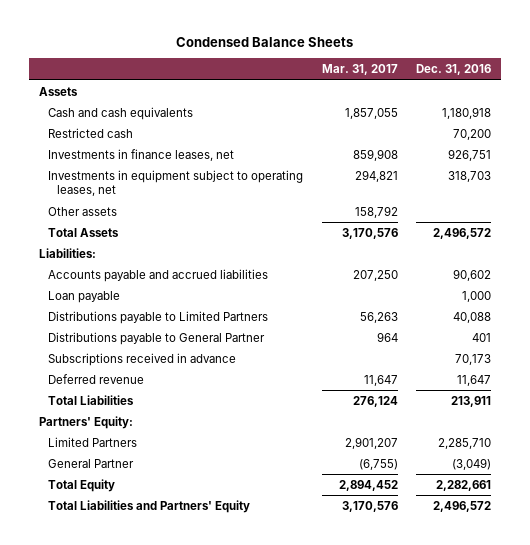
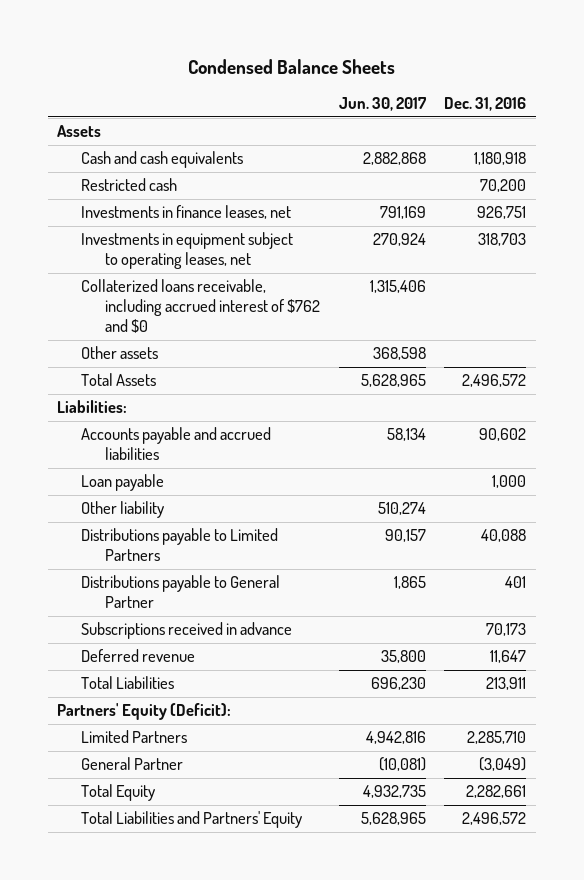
[321,64,398,76] Mar. 31, 2017 -> none
none -> [338,97,427,112] Jun. 30, 2017
none -> [81,279,321,334] Collaterized loans receivable, including accrued interest of $762 and $0
none -> [81,501,165,519] Other liability
[38,415,133,429] Partners' Equity: -> [57,703,232,721] Partners' Equity (Deficit):

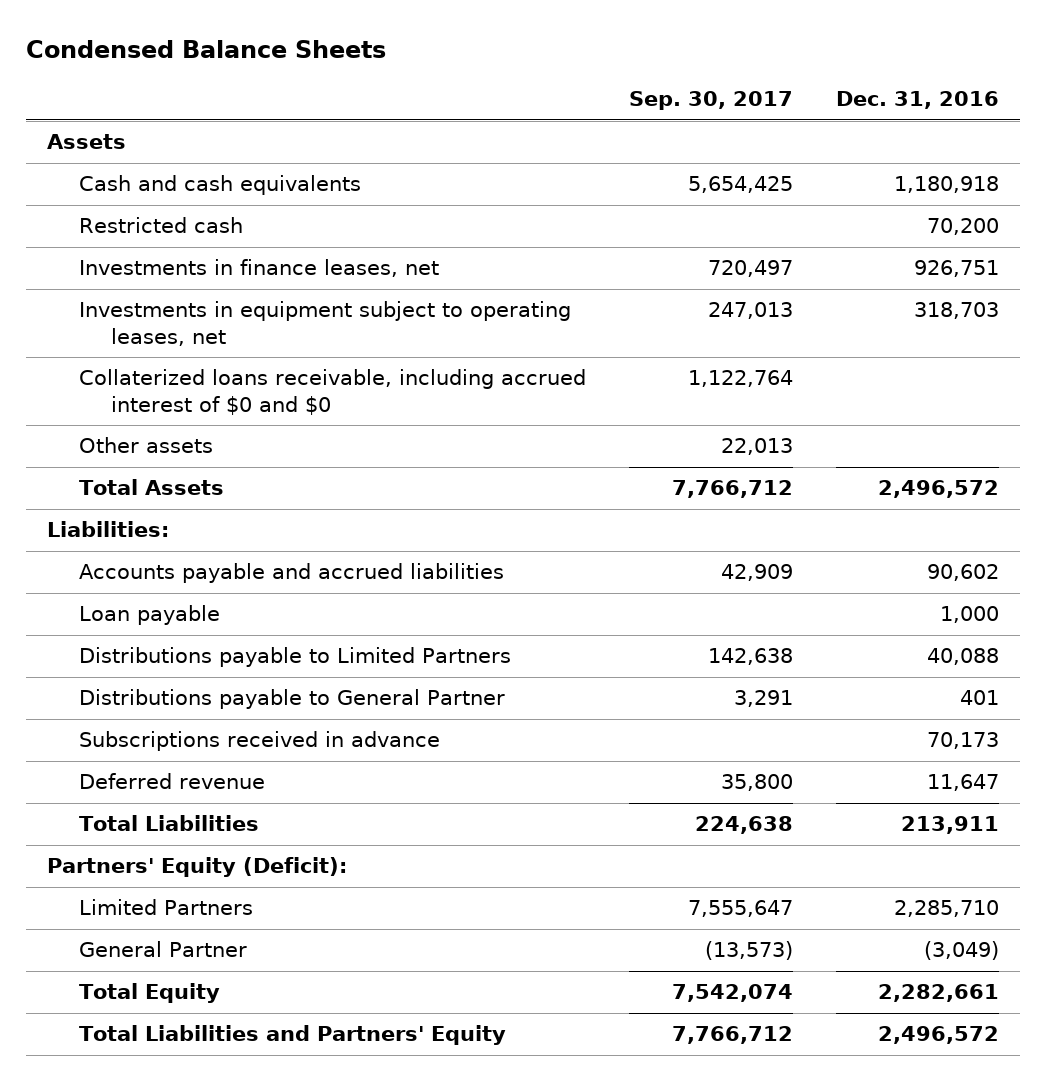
[338,97,427,112] Jun. 30, 2017 -> none
none -> [628,91,793,111] Sep. 30, 2017
[81,279,321,334] Collaterized loans receivable, including accrued interest of $762 and $0 -> [79,369,587,415] Collaterized loans receivable, including accrued interest of $0 and $0
[81,501,165,519] Other liability -> none

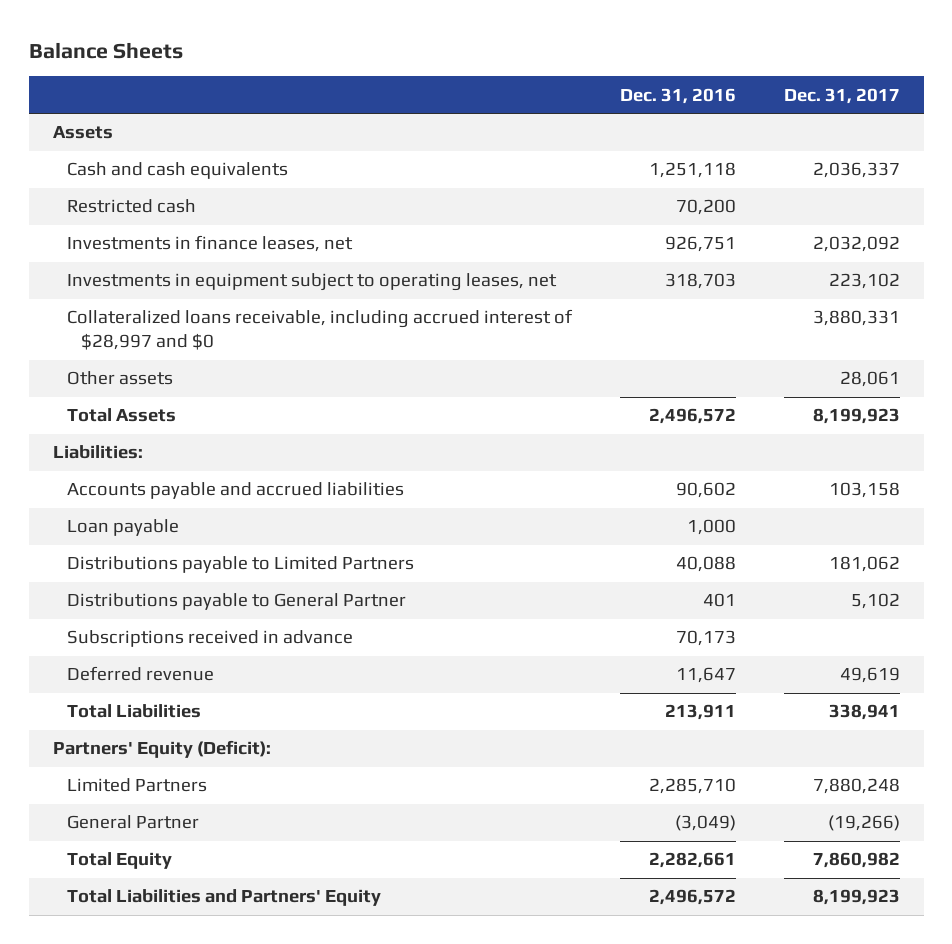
[25,39,386,58] Condensed Balance Sheets -> [28,41,183,59] Balance Sheets
[628,91,793,111] Sep. 30, 2017 -> none
none -> [783,87,900,104] Dec. 31, 2017
[893,176,999,194] 1,180,918 -> [648,162,736,179] 1,251,118
[79,369,587,415] Collaterized loans receivable, including accrued interest of $0 and $0 -> [66,309,573,351] Collateralized loans receivable, including accrued interest of $28,997 and $0

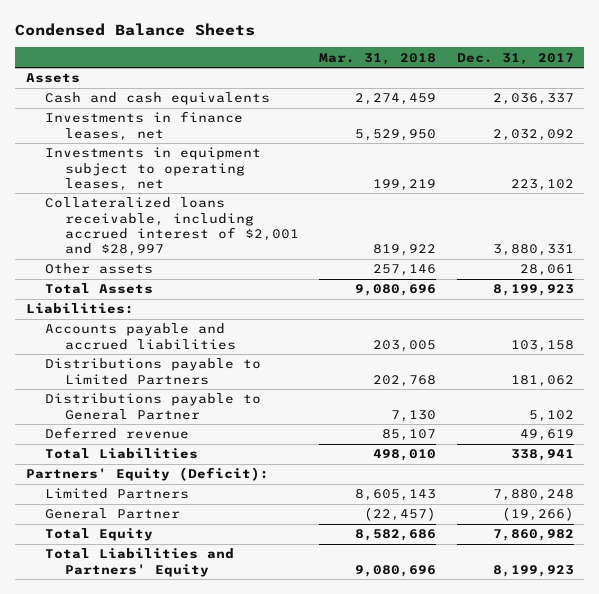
[28,41,183,59] Balance Sheets -> [15,22,256,36] Condensed Balance Sheets
[619,87,736,104] Dec. 31, 2016 -> none
none -> [319,52,437,65] Mar. 31, 2018
[66,199,196,214] Restricted cash -> none
[66,309,573,351] Collateralized loans receivable, including accrued interest of $28,997 and $0 -> [45,197,299,256] Collateralized loans receivable, including accrued interest of $2,001 and $28,997
[66,519,179,537] Loan payable -> none
[66,630,353,648] Subscriptions received in advance -> none

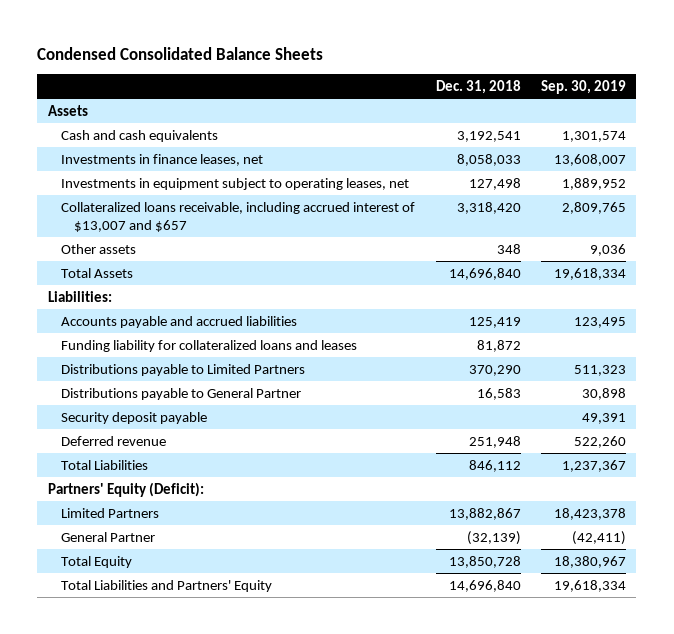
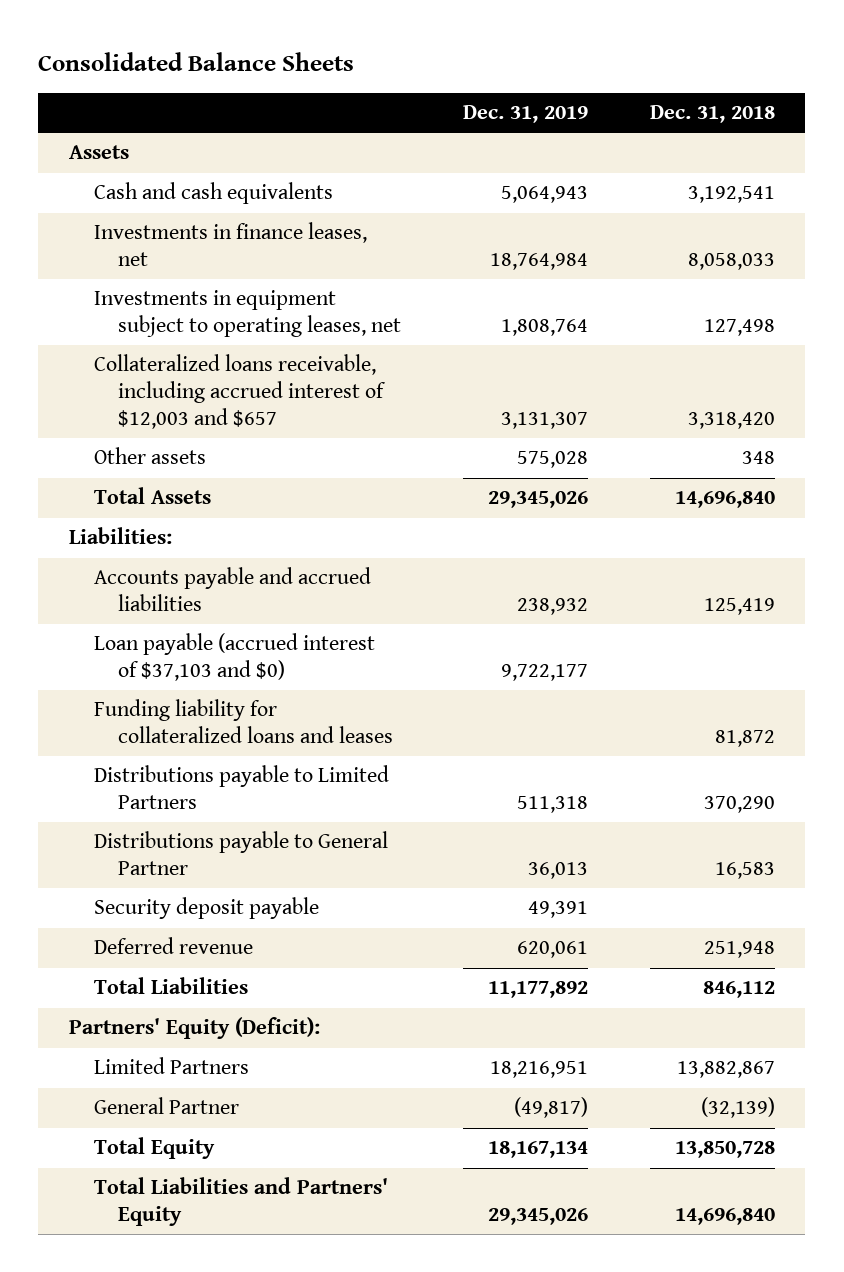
[37,46,324,60] Condensed Consolidated Balance Sheets -> [38,52,355,72] Consolidated Balance Sheets
[541,79,627,94] Sep. 30, 2019 -> none
none -> [462,105,588,124] Dec. 31, 2019
[60,201,415,233] Collateralized loans receivable, including accrued interest of $13,007 and $657 -> [93,354,387,429] Collateralized loans receivable, including accrued interest of $12,003 and $657
none -> [93,633,375,682] Loan payable (accrued interest of $37,103 and $0)

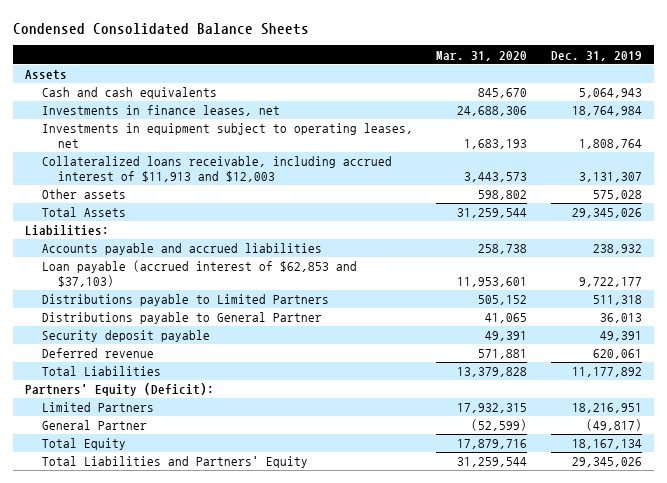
[38,52,355,72] Consolidated Balance Sheets -> [12,22,309,35] Condensed Consolidated Balance Sheets
[649,105,775,124] Dec. 31, 2018 -> none
none -> [436,50,528,61] Mar. 31, 2020
[93,354,387,429] Collateralized loans receivable, including accrued interest of $12,003 and $657 -> [41,156,392,183] Collateralized loans receivable, including accrued interest of $11,913 and $12,003
[93,699,394,744] Funding liability for collateralized loans and leases -> none
[93,633,375,682] Loan payable (accrued interest of $37,103 and $0) -> [41,260,357,288] Loan payable (accrued interest of $62,853 and $37,103)

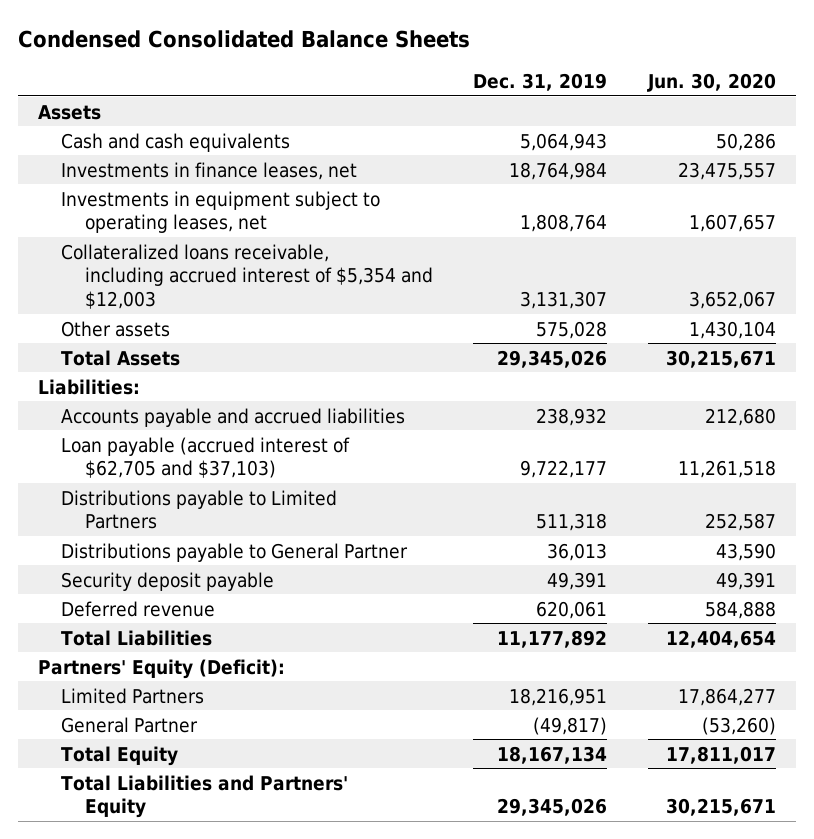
[436,50,528,61] Mar. 31, 2020 -> none
none -> [646,73,776,93] Jun. 30, 2020
[41,156,392,183] Collateralized loans receivable, including accrued interest of $11,913 and $12,003 -> [61,243,433,309] Collateralized loans receivable, including accrued interest of $5,354 and $12,003
[41,260,357,288] Loan payable (accrued interest of $62,853 and $37,103) -> [61,436,351,479] Loan payable (accrued interest of $62,705 and $37,103)

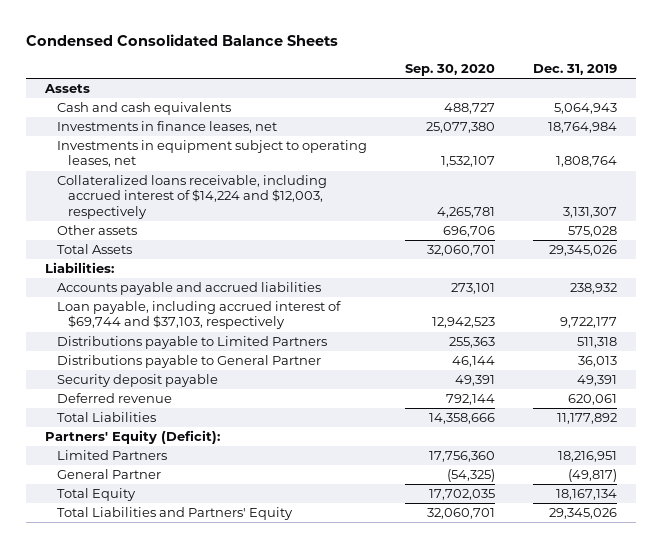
[646,73,776,93] Jun. 30, 2020 -> none
none -> [404,64,495,77] Sep. 30, 2020
[61,243,433,309] Collateralized loans receivable, including accrued interest of $5,354 and $12,003 -> [56,175,327,219] Collateralized loans receivable, including accrued interest of $14,224 and $12,003, respectively
[61,436,351,479] Loan payable (accrued interest of $62,705 and $37,103) -> [56,301,341,330] Loan payable, including accrued interest of $69,744 and $37,103, respectively

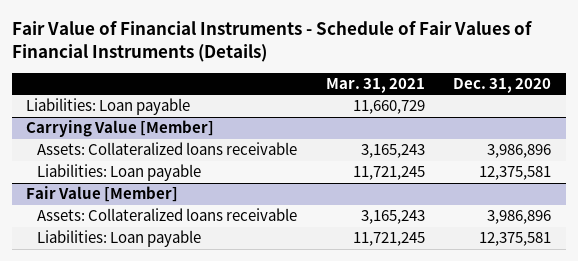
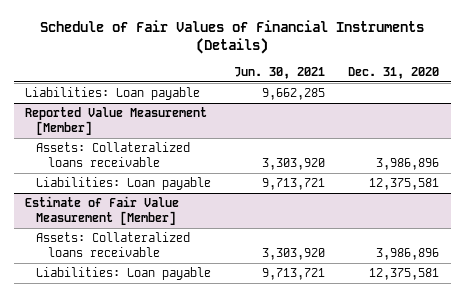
[12,20,533,62] Fair Value of Financial Instruments - Schedule of Fair Values of Financial Instruments (Details) -> [40,19,425,55] Schedule of Fair Values of Financial Instruments (Details)
[325,77,425,93] Mar. 31, 2021 -> none
none -> [234,66,326,79] Jun. 30, 2021
[26,120,215,138] Carrying Value [Member] -> [25,107,208,136] Reported Value Measurement [Member]
[26,186,179,203] Fair Value [Member] -> [25,196,180,226] Estimate of Fair Value Measurement [Member]

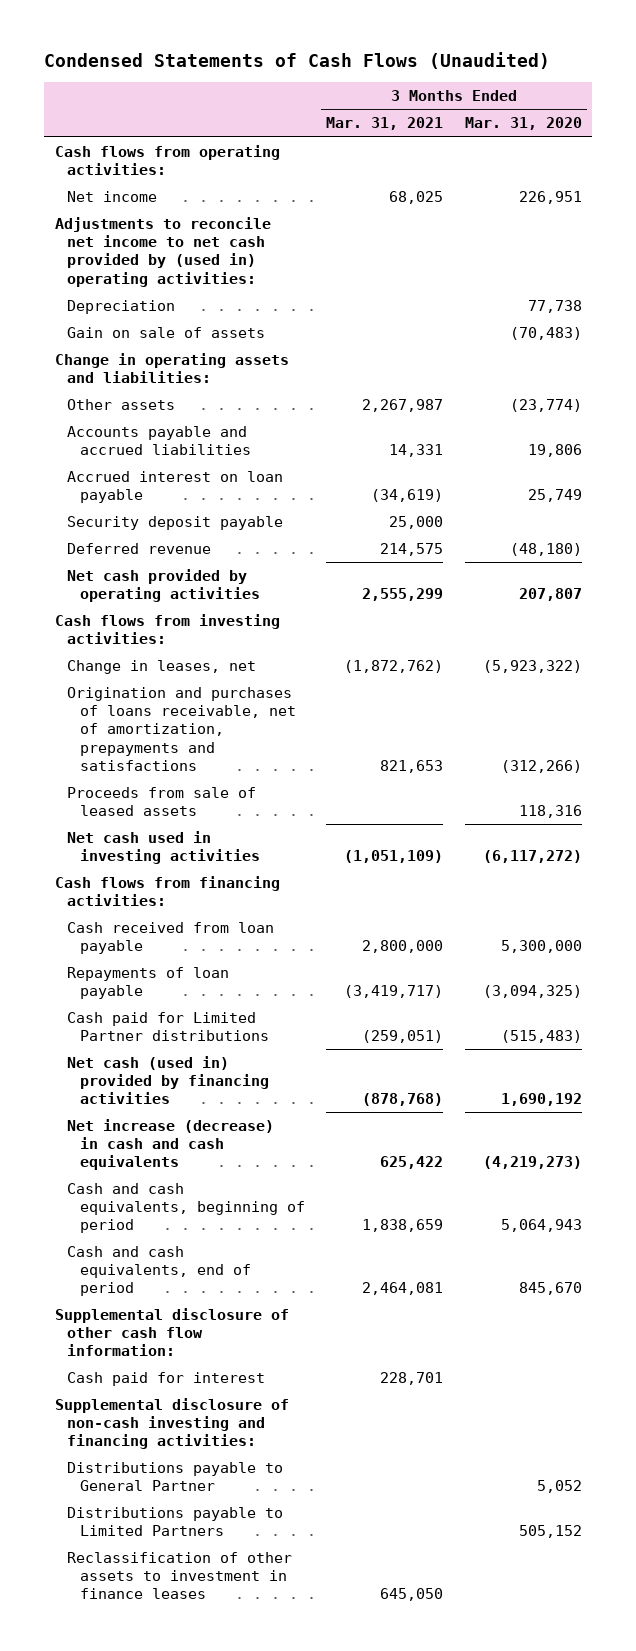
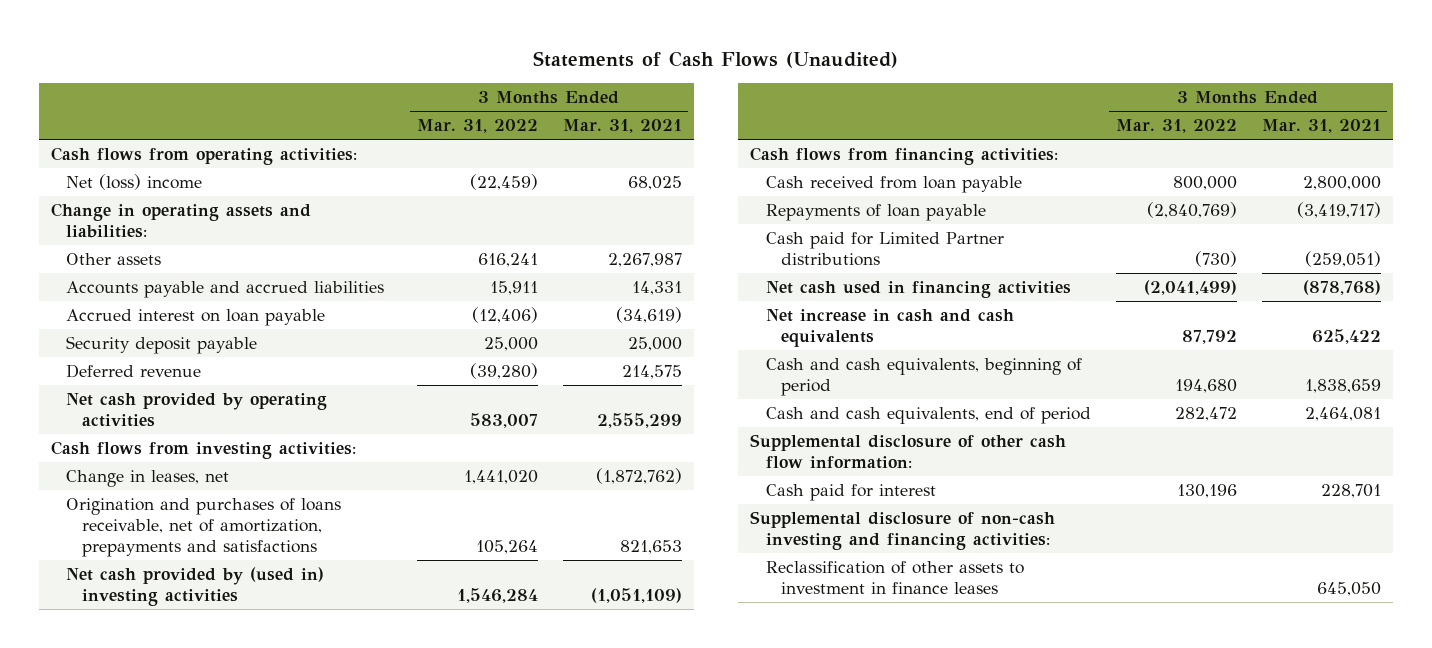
[43,52,550,70] Condensed Statements of Cash Flows (Unaudited) -> [532,50,898,68] Statements of Cash Flows (Unaudited)
[464,117,582,131] Mar. 31, 2020 -> none
none -> [416,119,538,134] Mar. 31, 2022
[54,217,271,287] Adjustments to reconcile net income to net cash provided by (used in) operating activities: -> none
[67,300,176,315] Depreciation -> none
[67,327,266,339] Gain on sale of assets -> none
[67,191,158,203] Net income -> [66,174,203,191] Net (loss) income
[67,787,257,817] Proceeds from sale of leased assets -> none
[67,831,260,865] Net cash used in investing activities -> [66,567,325,606] Net cash provided by (used in) investing activities
[67,1056,269,1105] Net cash (used in) provided by financing activities -> [765,281,1071,299] Net cash used in financing activities
[67,1119,275,1171] Net increase (decrease) in cash and cash equivalents -> [765,309,1014,347] Net increase in cash and cash equivalents
[67,1462,284,1492] Distributions payable to General Partner -> none
[67,1507,284,1537] Distributions payable to Limited Partners -> none

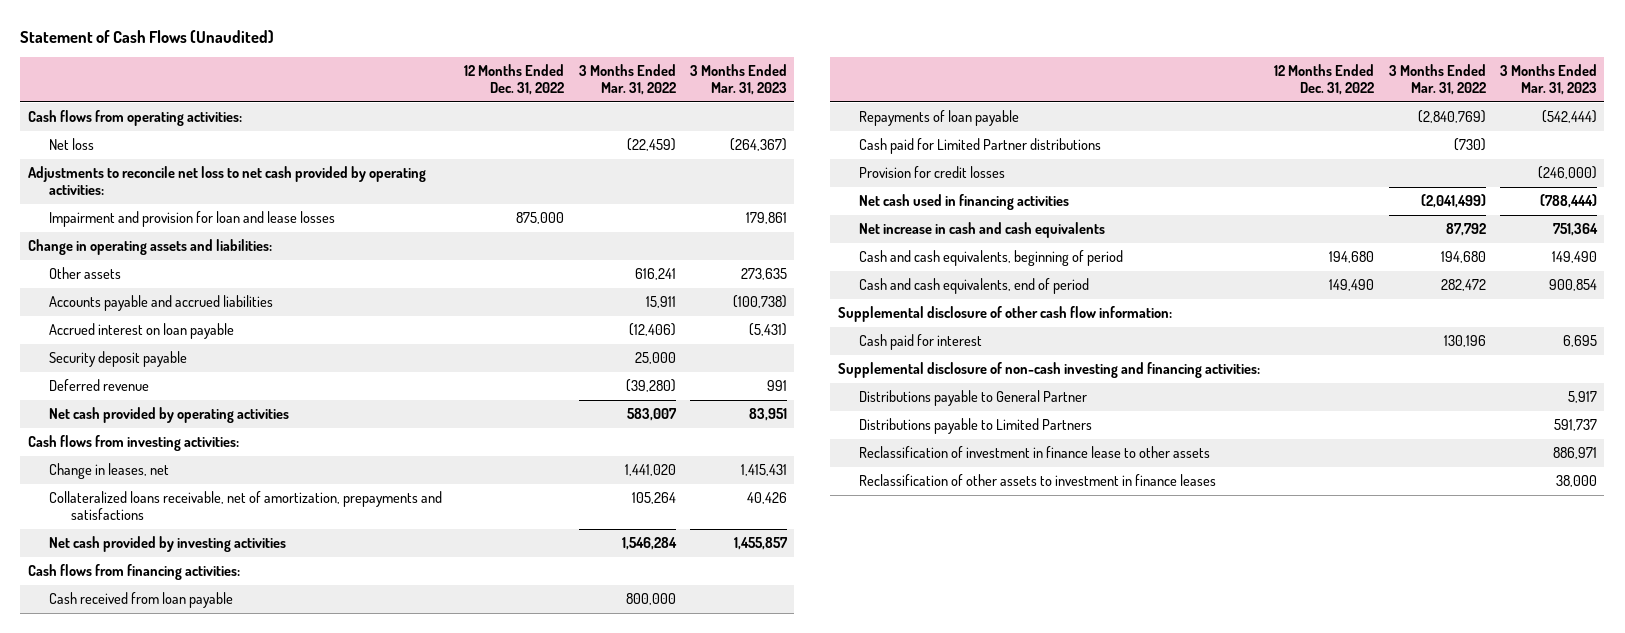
[532,50,898,68] Statements of Cash Flows (Unaudited) -> [20,29,275,43] Statement of Cash Flows (Unaudited)
[562,119,682,134] Mar. 31, 2021 -> none
none -> [464,64,565,96] 12 Months Ended Dec. 31, 2022
none -> [690,64,788,96] 3 Months Ended Mar. 31, 2023
[66,174,203,191] Net (loss) income -> [49,138,95,151] Net loss
none -> [27,166,426,196] Adjustments to reconcile net loss to net cash provided by operating activities:
none -> [49,211,336,228] Impairment and provision for loan and lease losses
[66,498,342,557] Origination and purchases of loans receivable, net of amortization, prepayments and satisfactions -> [49,491,443,521] Collateralized loans receivable, net of amortization, prepayments and satisfactions
[66,567,325,606] Net cash provided by (used in) investing activities -> [49,536,287,553] Net cash provided by investing activities
none -> [859,166,1006,179] Provision for credit losses
none -> [859,390,1088,407] Distributions payable to General Partner
none -> [859,418,1093,435] Distributions payable to Limited Partners
none -> [859,446,1211,459] Reclassification of investment in finance lease to other assets

